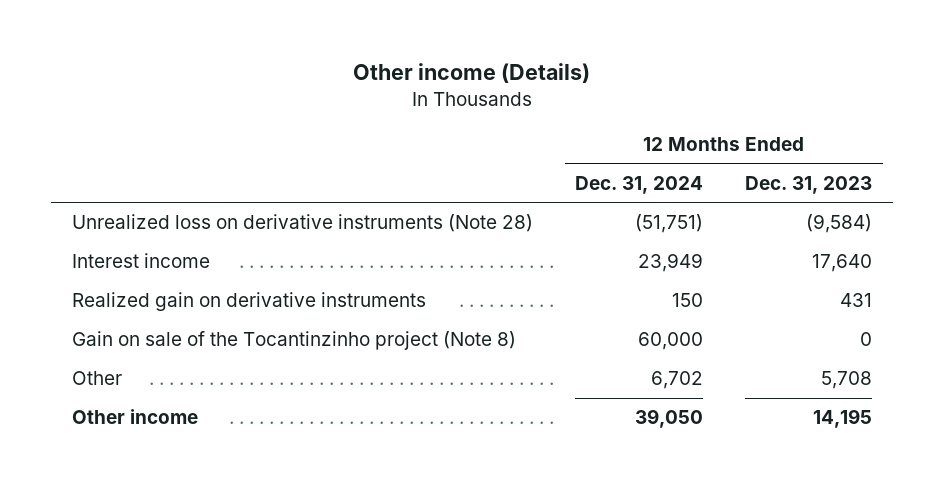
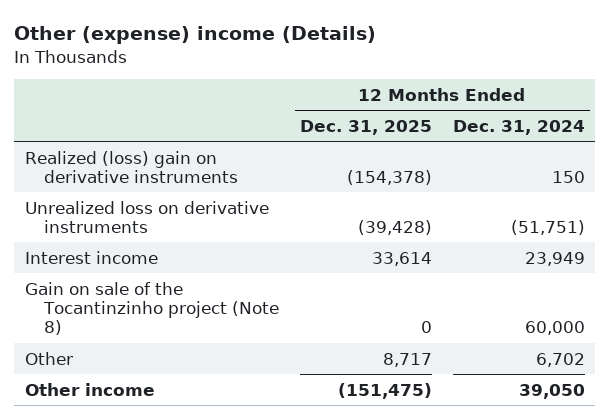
[353,63,591,84] Other income (Details) -> [14,26,377,45] Other (expense) income (Details)
[745,175,873,194] Dec. 31, 2023 -> none
none -> [299,119,432,135] Dec. 31, 2025
none -> [24,150,239,183] Realized (loss) gain on derivative instruments
[72,214,534,233] Unrealized loss on derivative instruments (Note 28) -> [24,200,269,233] Unrealized loss on derivative instruments
[72,292,427,312] Realized gain on derivative instruments -> none

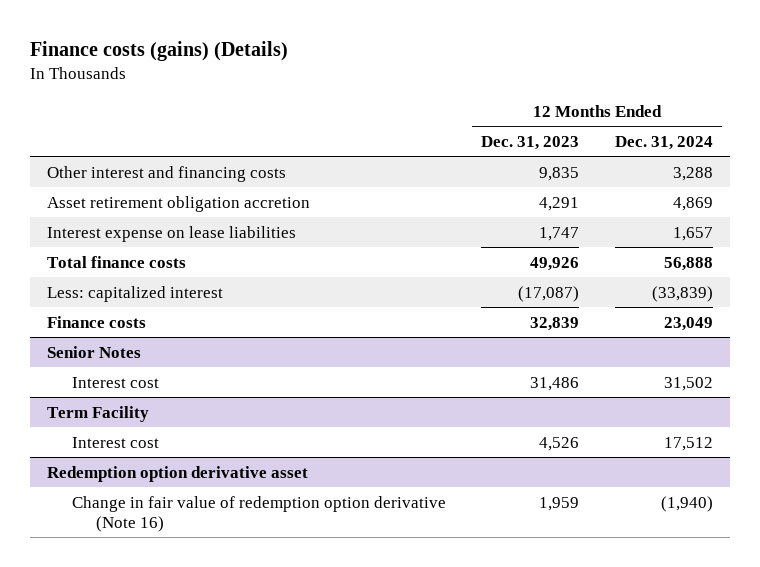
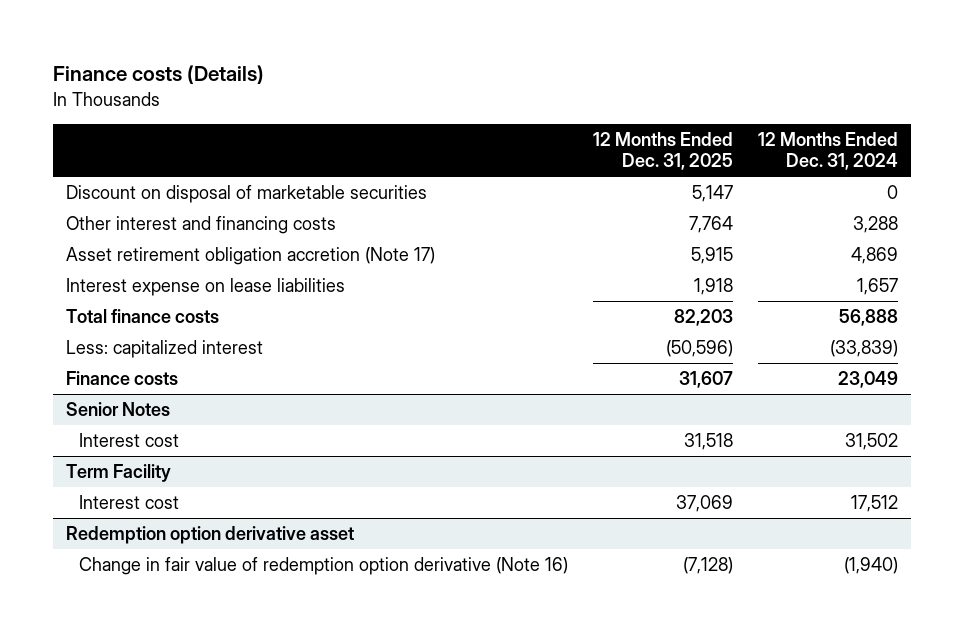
[29,41,288,62] Finance costs (gains) (Details) -> [53,65,265,85] Finance costs (Details)
[481,135,580,150] Dec. 31, 2023 -> none
none -> [593,131,734,171] 12 Months Ended Dec. 31, 2025
none -> [65,184,427,203] Discount on disposal of marketable securities
[47,195,311,212] Asset retirement obligation accretion -> [65,246,435,265] Asset retirement obligation accretion (Note 17)

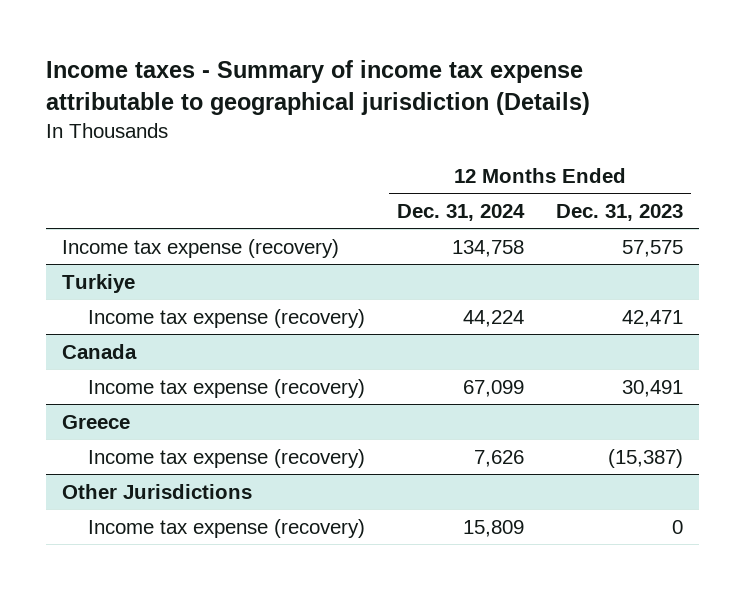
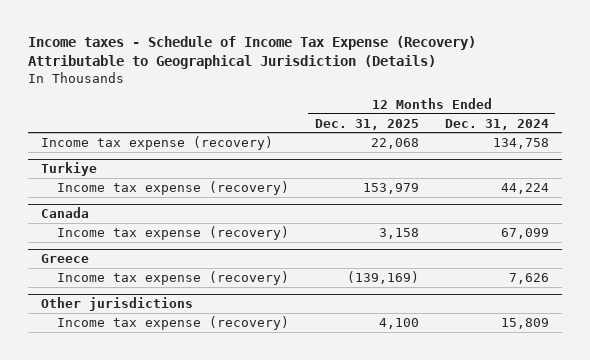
[45,59,590,115] Income taxes - Summary of income tax expense attributable to geographical jurisdiction (Details) -> [27,35,476,69] Income taxes - Schedule of Income Tax Expense (Recovery) Attributable to Geographical Jurisdiction (Details)
[555,203,683,221] Dec. 31, 2023 -> none
none -> [314,118,419,130] Dec. 31, 2025
[61,483,252,499] Other Jurisdictions -> [40,297,193,312] Other jurisdictions

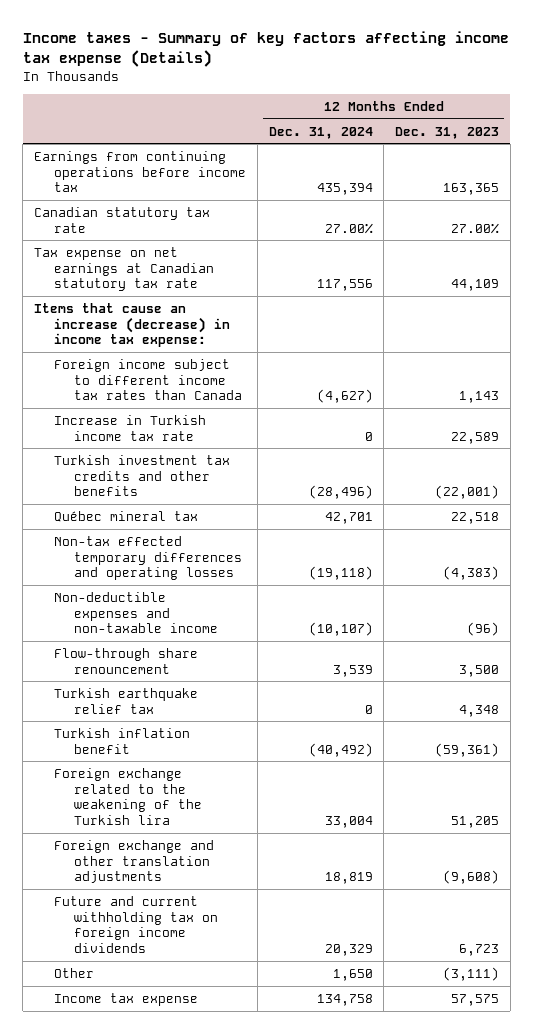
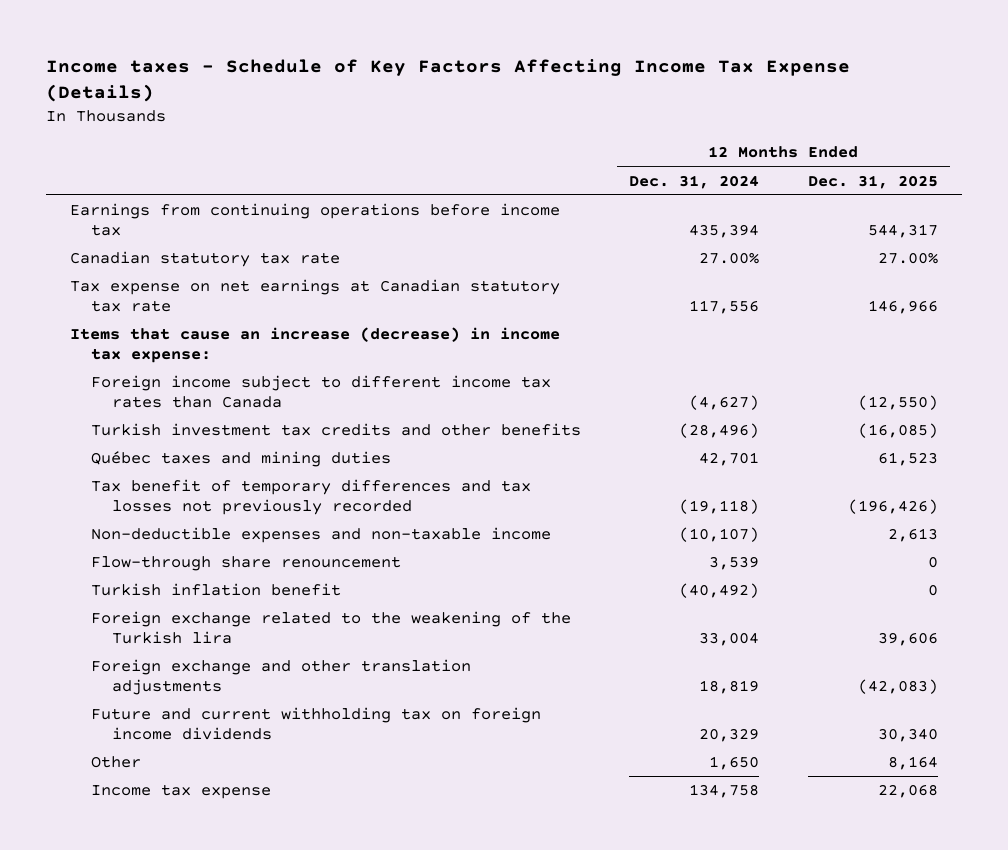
[22,31,509,68] Income taxes - Summary of key factors affecting income tax expense (Details) -> [45,59,850,103] Income taxes - Schedule of Key Factors Affecting Income Tax Expense (Details)
[394,126,499,139] Dec. 31, 2023 -> none
none -> [807,174,938,189] Dec. 31, 2025
[54,414,207,441] Increase in Turkish income tax rate -> none
[54,510,199,522] Québec mineral tax -> [90,451,391,468] Québec taxes and mining duties
[54,535,243,581] Non-tax effected temporary differences and operating losses -> [90,479,531,515] Tax benefit of temporary differences and tax losses not previously recorded
[54,687,199,714] Turkish earthquake relief tax -> none

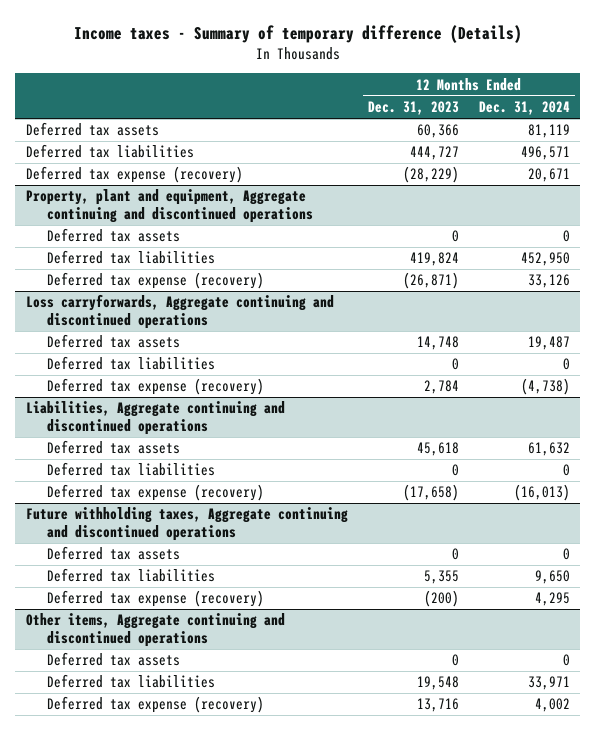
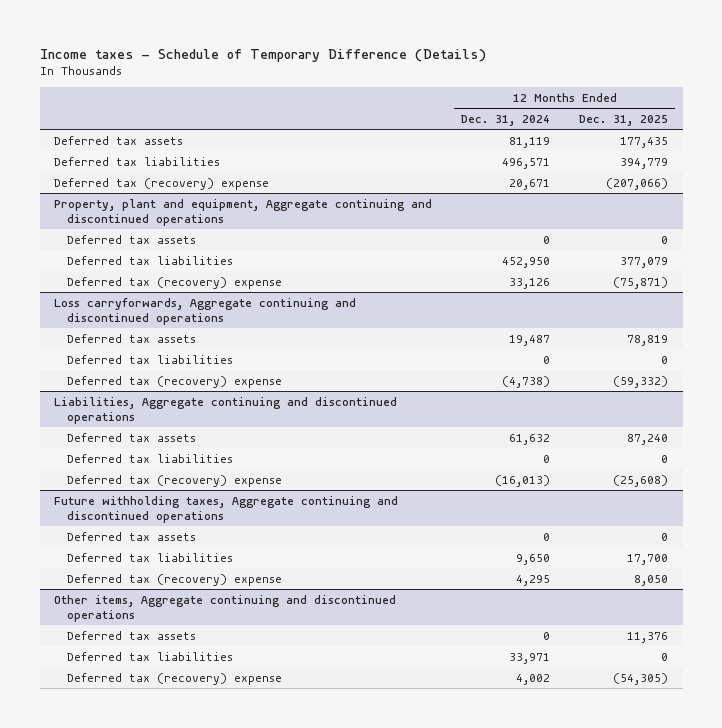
[73,24,522,43] Income taxes - Summary of temporary difference (Details) -> [39,48,486,62] Income taxes - Schedule of Temporary Difference (Details)
[367,101,459,116] Dec. 31, 2023 -> none
none -> [579,114,669,126] Dec. 31, 2025
[25,166,243,184] Deferred tax expense (recovery) -> [54,177,270,190] Deferred tax (recovery) expense
[47,272,265,290] Deferred tax expense (recovery) -> [66,276,282,289] Deferred tax (recovery) expense
[47,378,265,396] Deferred tax expense (recovery) -> [66,375,282,388] Deferred tax (recovery) expense
[47,484,265,502] Deferred tax expense (recovery) -> [66,474,282,487] Deferred tax (recovery) expense
[47,590,265,608] Deferred tax expense (recovery) -> [66,573,282,586] Deferred tax (recovery) expense
[47,696,265,714] Deferred tax expense (recovery) -> [66,672,282,685] Deferred tax (recovery) expense

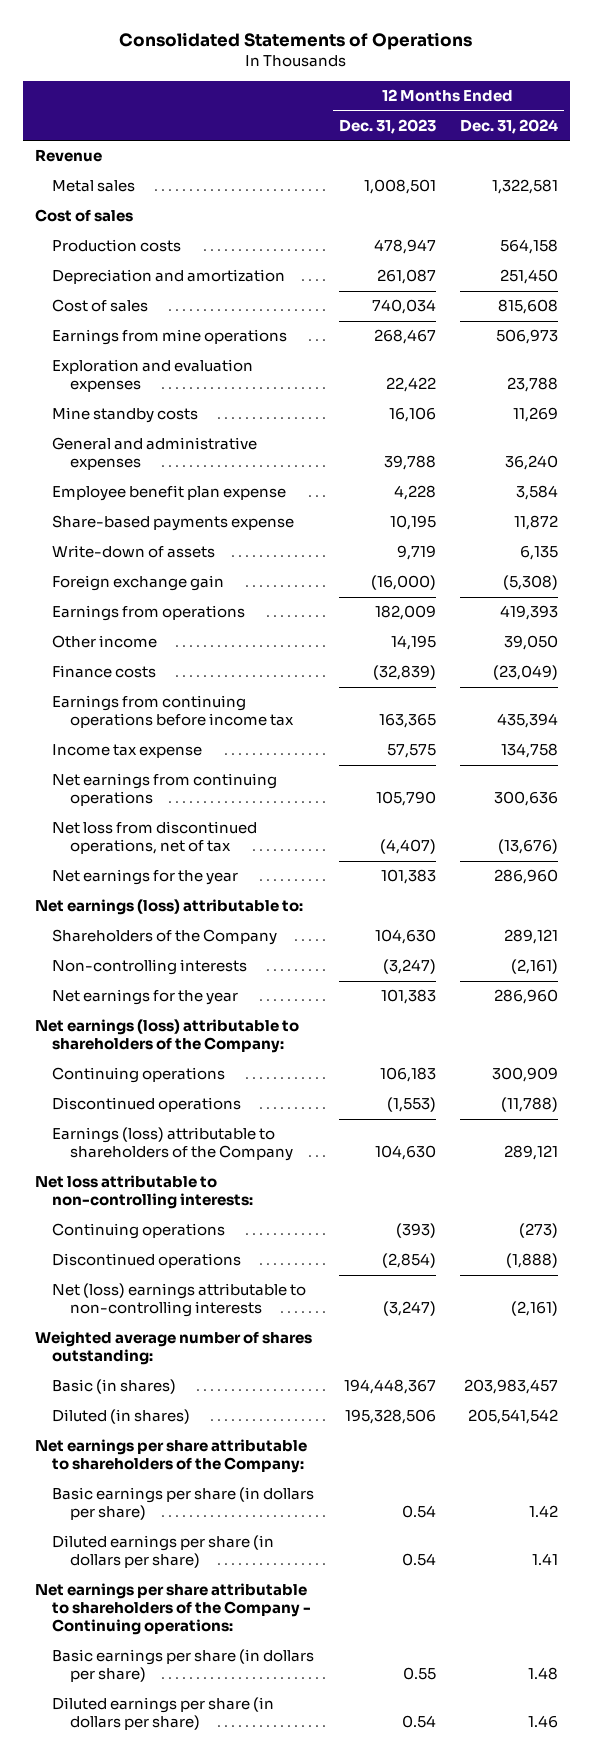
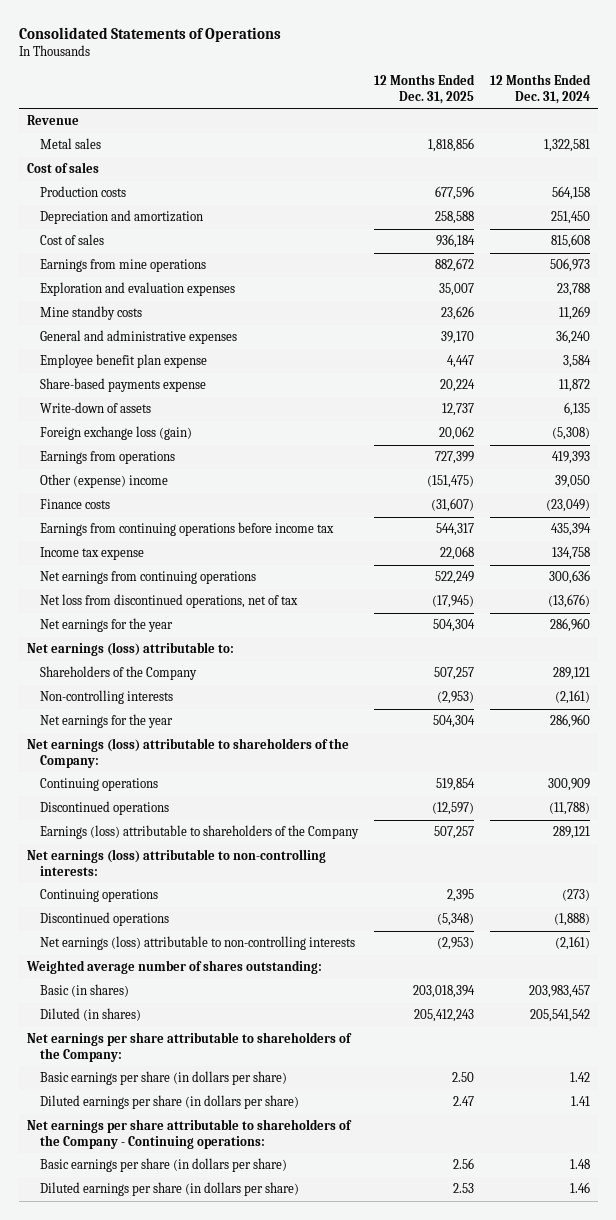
[338,118,436,134] Dec. 31, 2023 -> none
none -> [373,74,475,104] 12 Months Ended Dec. 31, 2025
[52,575,225,592] Foreign exchange gain -> [39,426,192,441] Foreign exchange loss (gain)
[52,635,158,649] Other income -> [39,474,168,489] Other (expense) income
[34,1175,254,1210] Net loss attributable to non-controlling interests: -> [26,849,326,876] Net earnings (loss) attributable to non-controlling interests:
[52,1283,307,1318] Net (loss) earnings attributable to non-controlling interests -> [39,936,355,951] Net earnings (loss) attributable to non-controlling interests

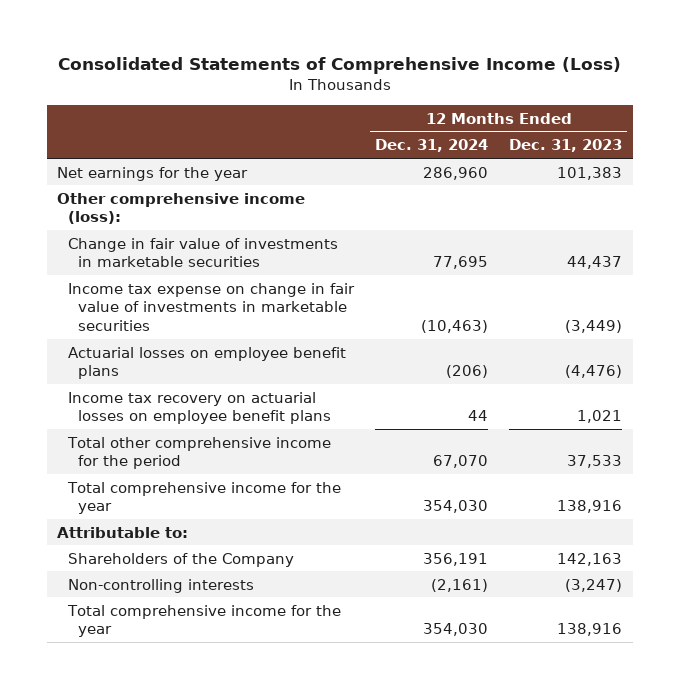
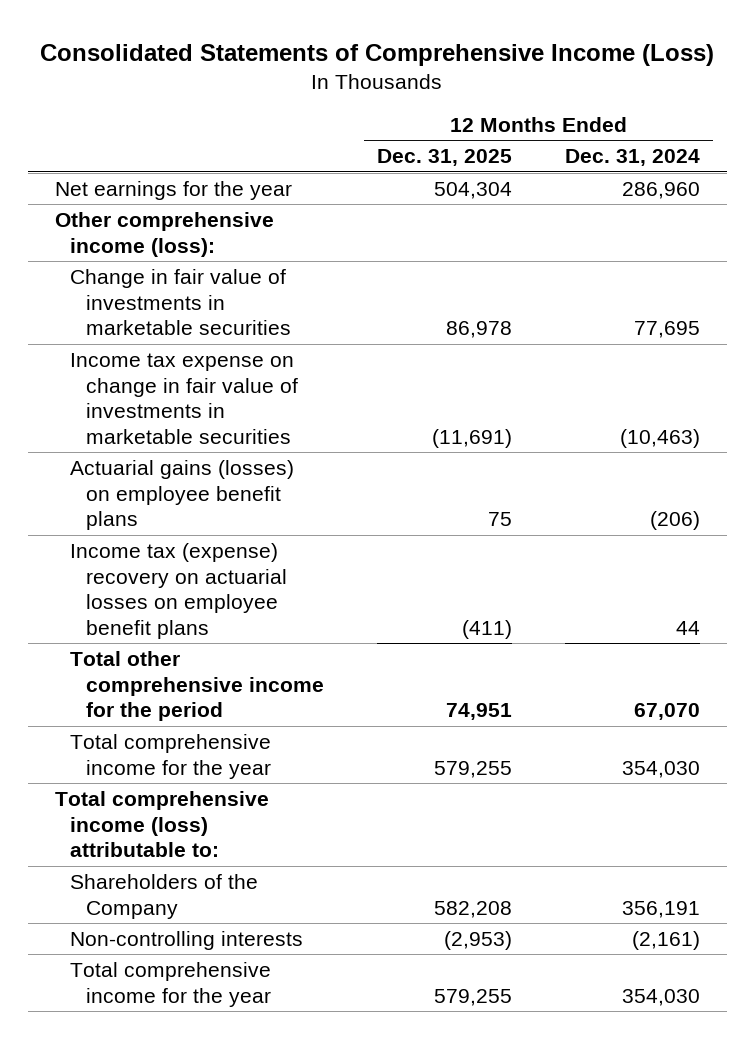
[509,139,623,153] Dec. 31, 2023 -> none
none -> [377,149,513,167] Dec. 31, 2025
[67,346,346,380] Actuarial losses on employee benefit plans -> [70,459,295,531] Actuarial gains (losses) on employee benefit plans
[67,391,332,425] Income tax recovery on actuarial losses on employee benefit plans -> [70,542,288,640] Income tax (expense) recovery on actuarial losses on employee benefit plans
[57,526,189,538] Attributable to: -> [54,790,269,858] Total comprehensive income (loss) attributable to:

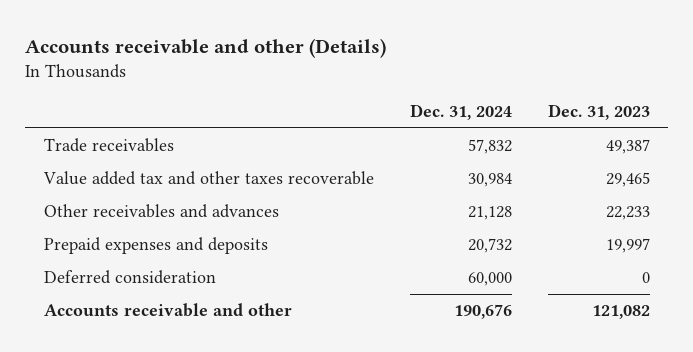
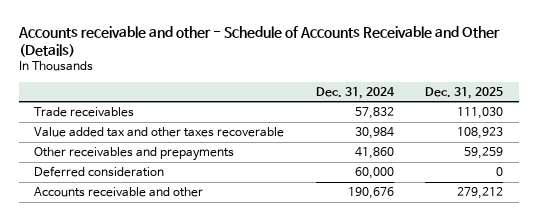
[25,38,387,59] Accounts receivable and other (Details) -> [17,25,500,57] Accounts receivable and other - Schedule of Accounts Receivable and Other (Details)
[547,104,650,121] Dec. 31, 2023 -> none
none -> [425,86,504,99] Dec. 31, 2025
[43,237,268,255] Prepaid expenses and deposits -> none
[43,204,279,219] Other receivables and advances -> [34,146,235,161] Other receivables and prepayments
[467,206,512,221] 21,128 -> [354,146,394,159] 41,860

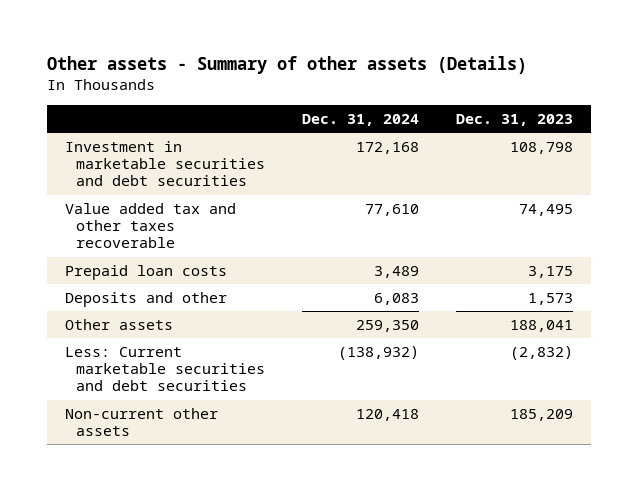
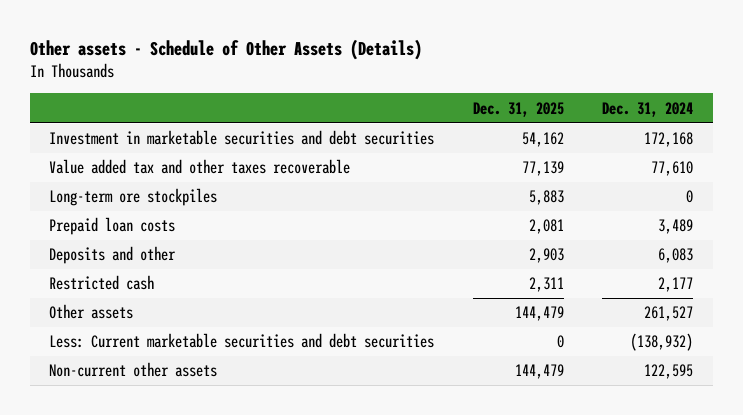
[46,55,527,74] Other assets - Summary of other assets (Details) -> [29,39,422,61] Other assets - Schedule of Other Assets (Details)
[455,113,573,126] Dec. 31, 2023 -> none
none -> [472,101,564,117] Dec. 31, 2025
none -> [49,188,218,207] Long-term ore stockpiles
none -> [49,275,155,291] Restricted cash
[356,319,420,332] 259,350 -> [644,306,694,322] 261,527
[356,408,420,421] 120,418 -> [644,364,694,380] 122,595

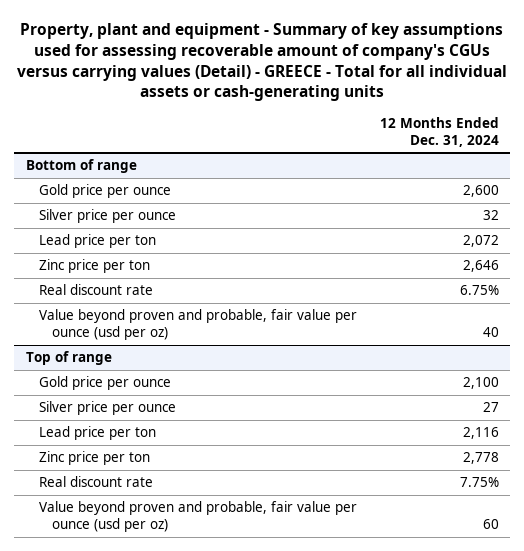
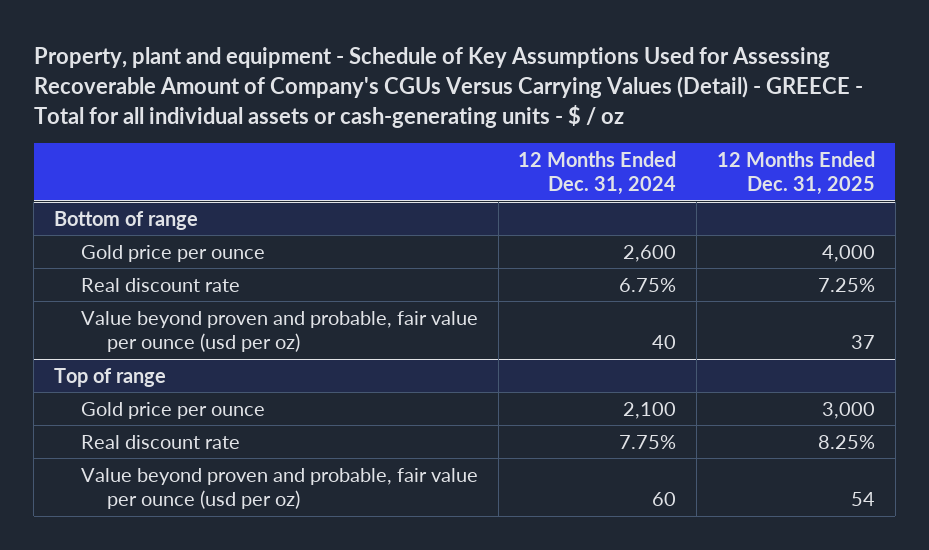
[17,22,508,102] Property, plant and equipment - Summary of key assumptions used for assessing recoverable amount of company's CGUs versus carrying values (Detail) - GREECE - Total for all individual assets or cash-generating units -> [33,46,863,128] Property, plant and equipment - Schedule of Key Assumptions Used for Assessing Recoverable Amount of Company's CGUs Versus Carrying Values (Detail) - GREECE - Total for all individual assets or cash-generating units - $ / oz
none -> [717,150,876,196] 12 Months Ended Dec. 31, 2025
[38,209,176,224] Silver price per ounce -> none
[38,234,156,249] Lead price per ton -> none
[38,259,150,274] Zinc price per ton -> none
[38,401,176,416] Silver price per ounce -> none
[38,426,156,441] Lead price per ton -> none
[38,451,150,466] Zinc price per ton -> none

